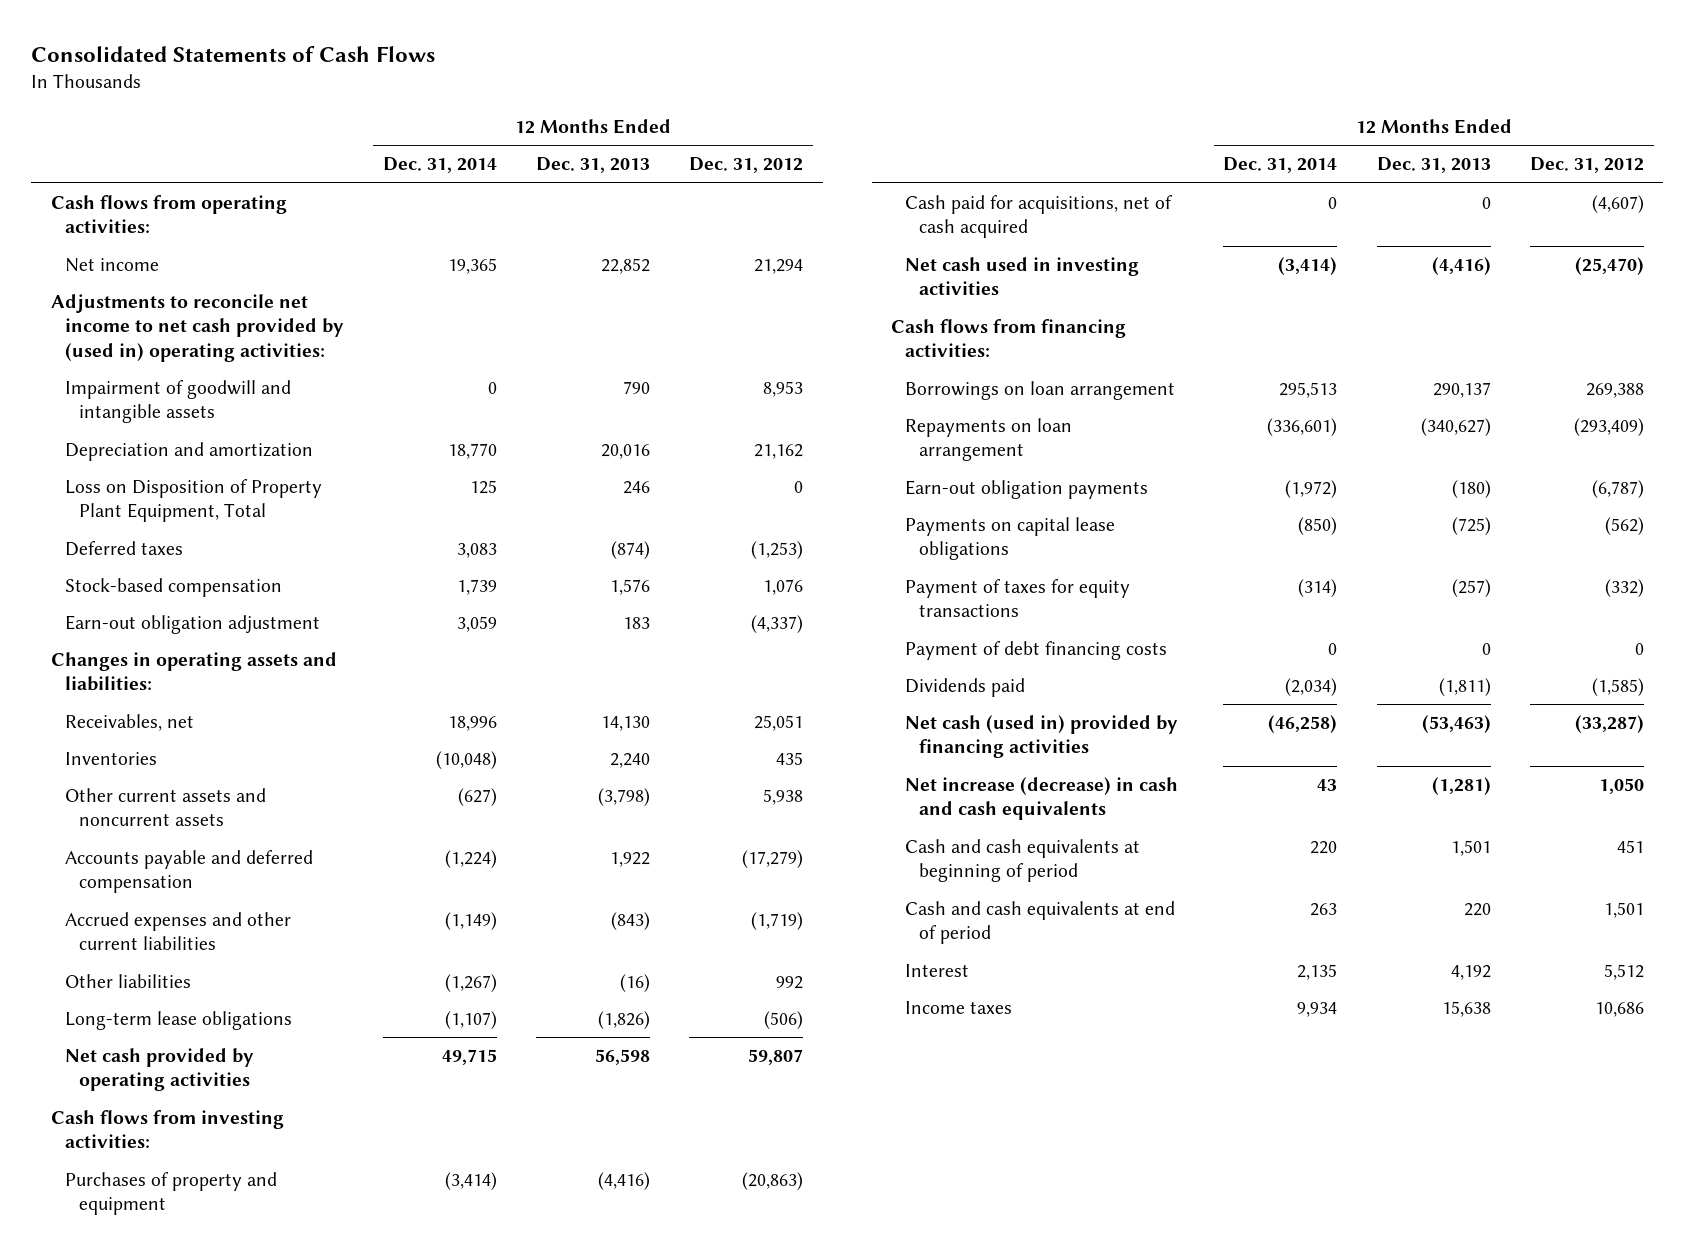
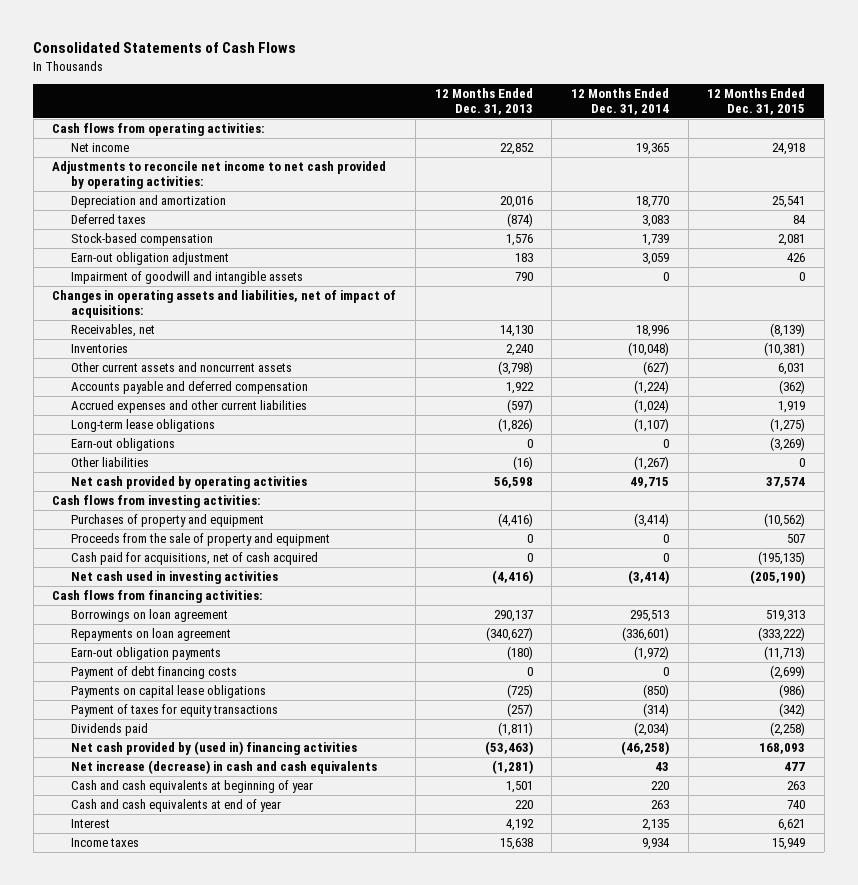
[689,157,804,174] Dec. 31, 2012 -> none
none -> [707,87,806,115] 12 Months Ended Dec. 31, 2015
[50,294,344,362] Adjustments to reconcile net income to net cash provided by (used in) operating activities: -> [52,160,387,190] Adjustments to reconcile net income to net cash provided by operating activities:
[64,479,322,523] Loss on Disposition of Property Plant Equipment, Total -> none
[64,380,291,424] Impairment of goodwill and intangible assets -> [70,270,303,284] Impairment of goodwill and intangible assets
[50,652,337,692] Changes in operating assets and liabilities: -> [52,289,397,319] Changes in operating assets and liabilities, net of impact of acquisitions:
[444,912,497,931] (1,149) -> [633,398,669,413] (1,024)
[611,912,651,931] (843) -> [506,398,533,413] (597)
none -> [70,437,175,451] Earn-out obligations
[64,974,191,989] Other liabilities -> [70,456,149,467] Other liabilities
none -> [70,532,330,546] Proceeds from the sale of property and equipment
[905,381,1176,401] Borrowings on loan arrangement -> [70,608,228,622] Borrowings on loan agreement
[905,418,1073,462] Repayments on loan arrangement -> [70,627,231,641] Repayments on loan agreement
[905,641,1168,661] Payment of debt financing costs -> [70,665,237,679] Payment of debt financing costs
[905,715,1179,759] Net cash (used in) provided by financing activities -> [70,740,357,755] Net cash provided by (used in) financing activities
[905,839,1141,883] Cash and cash equivalents at beginning of period -> [70,779,313,793] Cash and cash equivalents at beginning of year
[905,901,1176,945] Cash and cash equivalents at end of period -> [70,798,281,812] Cash and cash equivalents at end of year

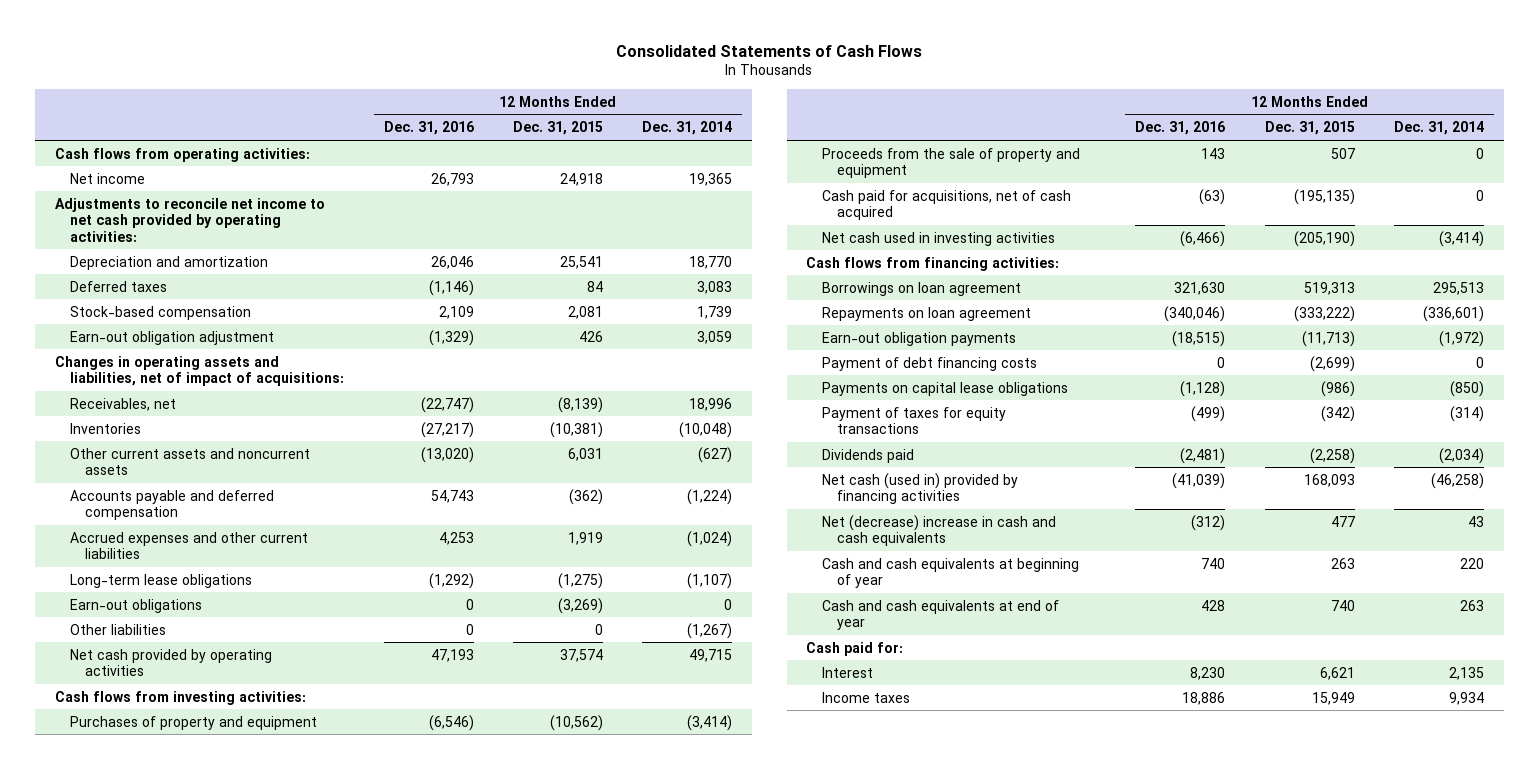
[434,87,533,115] 12 Months Ended Dec. 31, 2013 -> none
none -> [383,121,474,136] Dec. 31, 2016
[70,270,303,284] Impairment of goodwill and intangible assets -> none
[70,740,357,755] Net cash provided by (used in) financing activities -> [821,472,1018,505] Net cash (used in) provided by financing activities
[70,759,377,774] Net increase (decrease) in cash and cash equivalents -> [821,514,1056,547] Net (decrease) increase in cash and cash equivalents
none -> [806,641,904,656] Cash paid for:

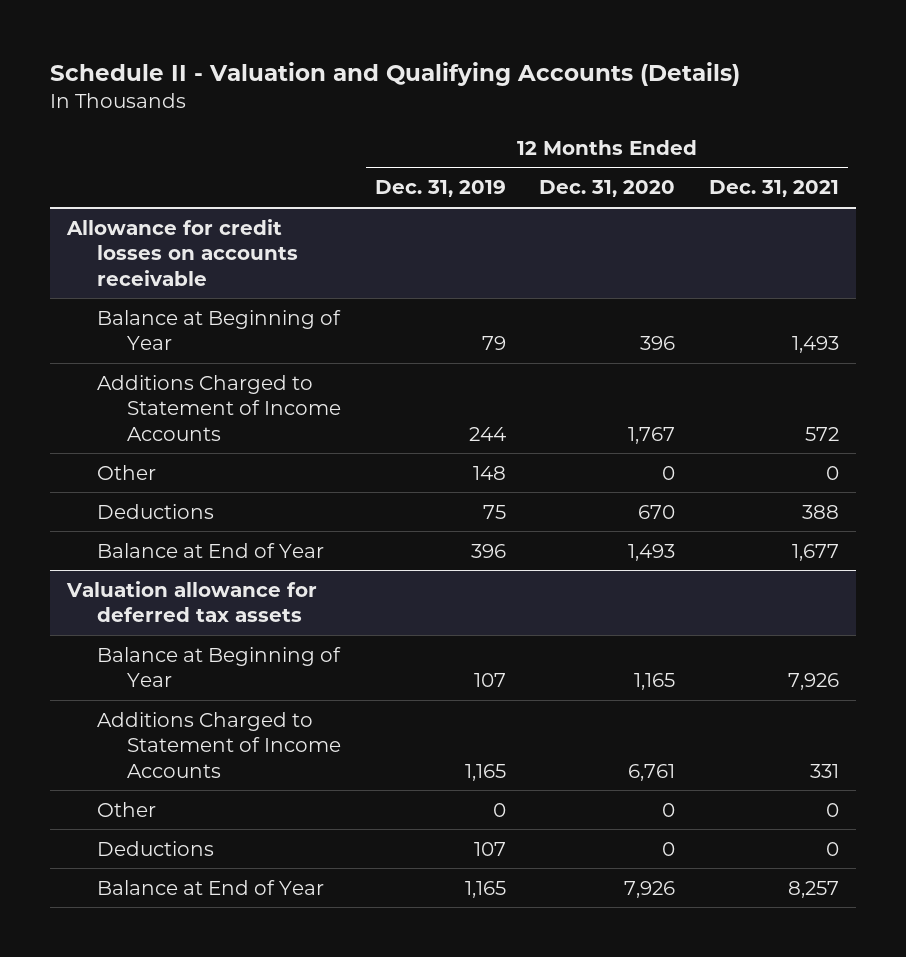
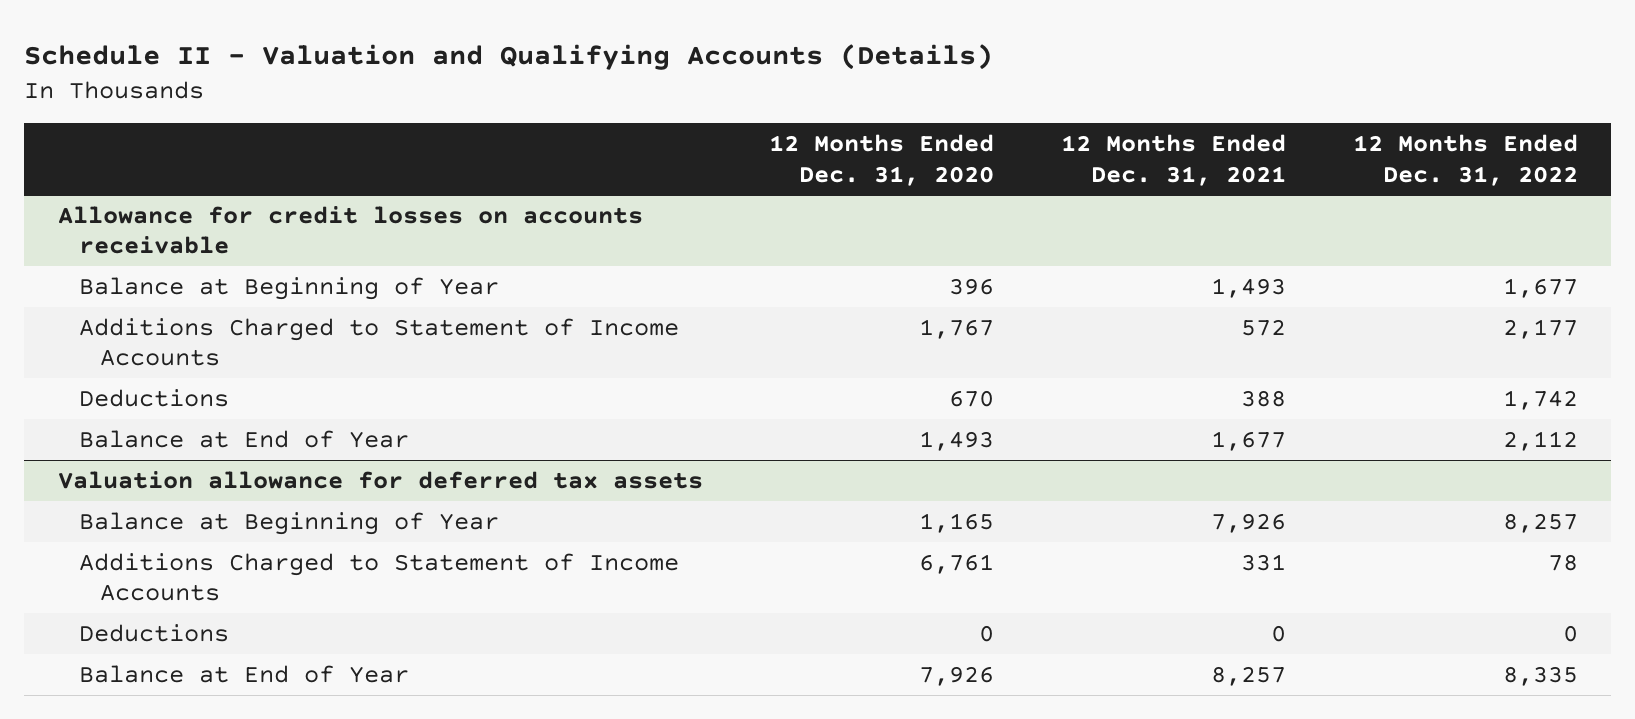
[374,180,506,198] Dec. 31, 2019 -> none
none -> [1352,133,1578,186] 12 Months Ended Dec. 31, 2022
[96,464,156,480] Other -> none
[96,801,156,817] Other -> none

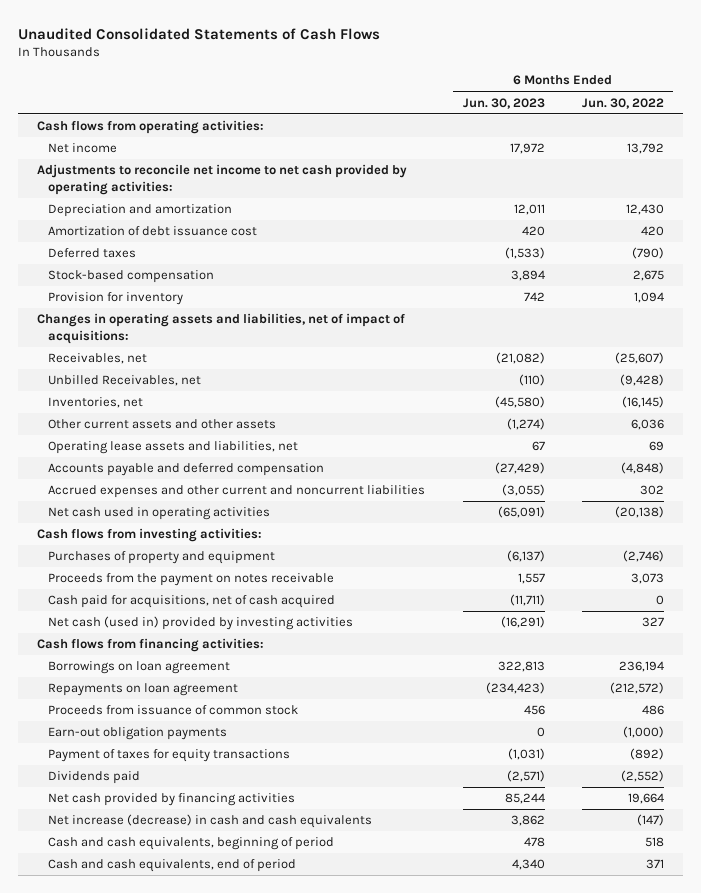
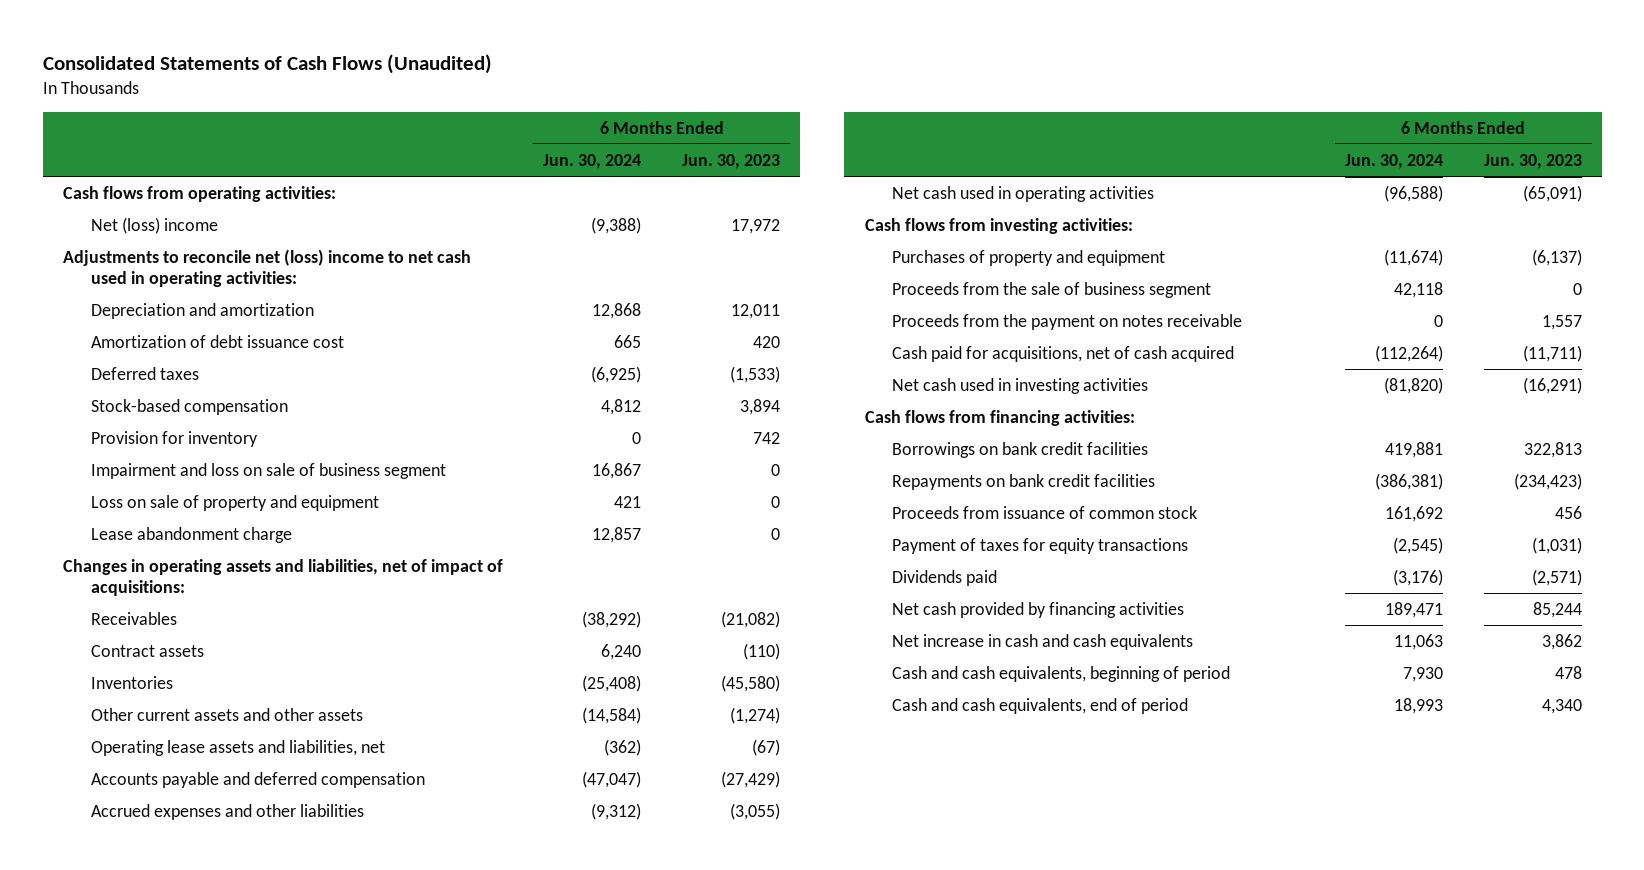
[18,27,381,40] Unaudited Consolidated Statements of Cash Flows -> [42,54,492,75] Consolidated Statements of Cash Flows (Unaudited)
[582,97,665,109] Jun. 30, 2022 -> none
none -> [543,153,642,169] Jun. 30, 2024
[48,143,118,154] Net income -> [90,216,218,234] Net (loss) income
[37,164,408,195] Adjustments to reconcile net income to net cash provided by operating activities: -> [62,248,471,288] Adjustments to reconcile net (loss) income to net cash used in operating activities:
none -> [90,462,446,479] Impairment and loss on sale of business segment
none -> [90,494,379,511] Loss on sale of property and equipment
none -> [90,526,292,543] Lease abandonment charge
[48,353,148,365] Receivables, net -> [90,611,177,625] Receivables
[48,375,202,387] Unbilled Receivables, net -> [90,644,204,657] Contract assets
[48,397,144,409] Inventories, net -> [90,675,173,689] Inventories
[531,441,545,452] 67 -> [751,738,780,756] (67)
[48,485,426,499] Accrued expenses and other current and noncurrent liabilities -> [90,803,364,820] Accrued expenses and other liabilities
none -> [892,281,1212,298] Proceeds from the sale of business segment
[48,616,354,631] Net cash (used in) provided by investing activities -> [892,377,1149,394] Net cash used in investing activities
[48,661,231,675] Borrowings on loan agreement -> [892,441,1149,458] Borrowings on bank credit facilities
[48,683,239,697] Repayments on loan agreement -> [892,473,1156,490] Repayments on bank credit facilities
[48,727,228,741] Earn-out obligation payments -> none
[48,814,373,829] Net increase (decrease) in cash and cash equivalents -> [892,633,1194,650] Net increase in cash and cash equivalents

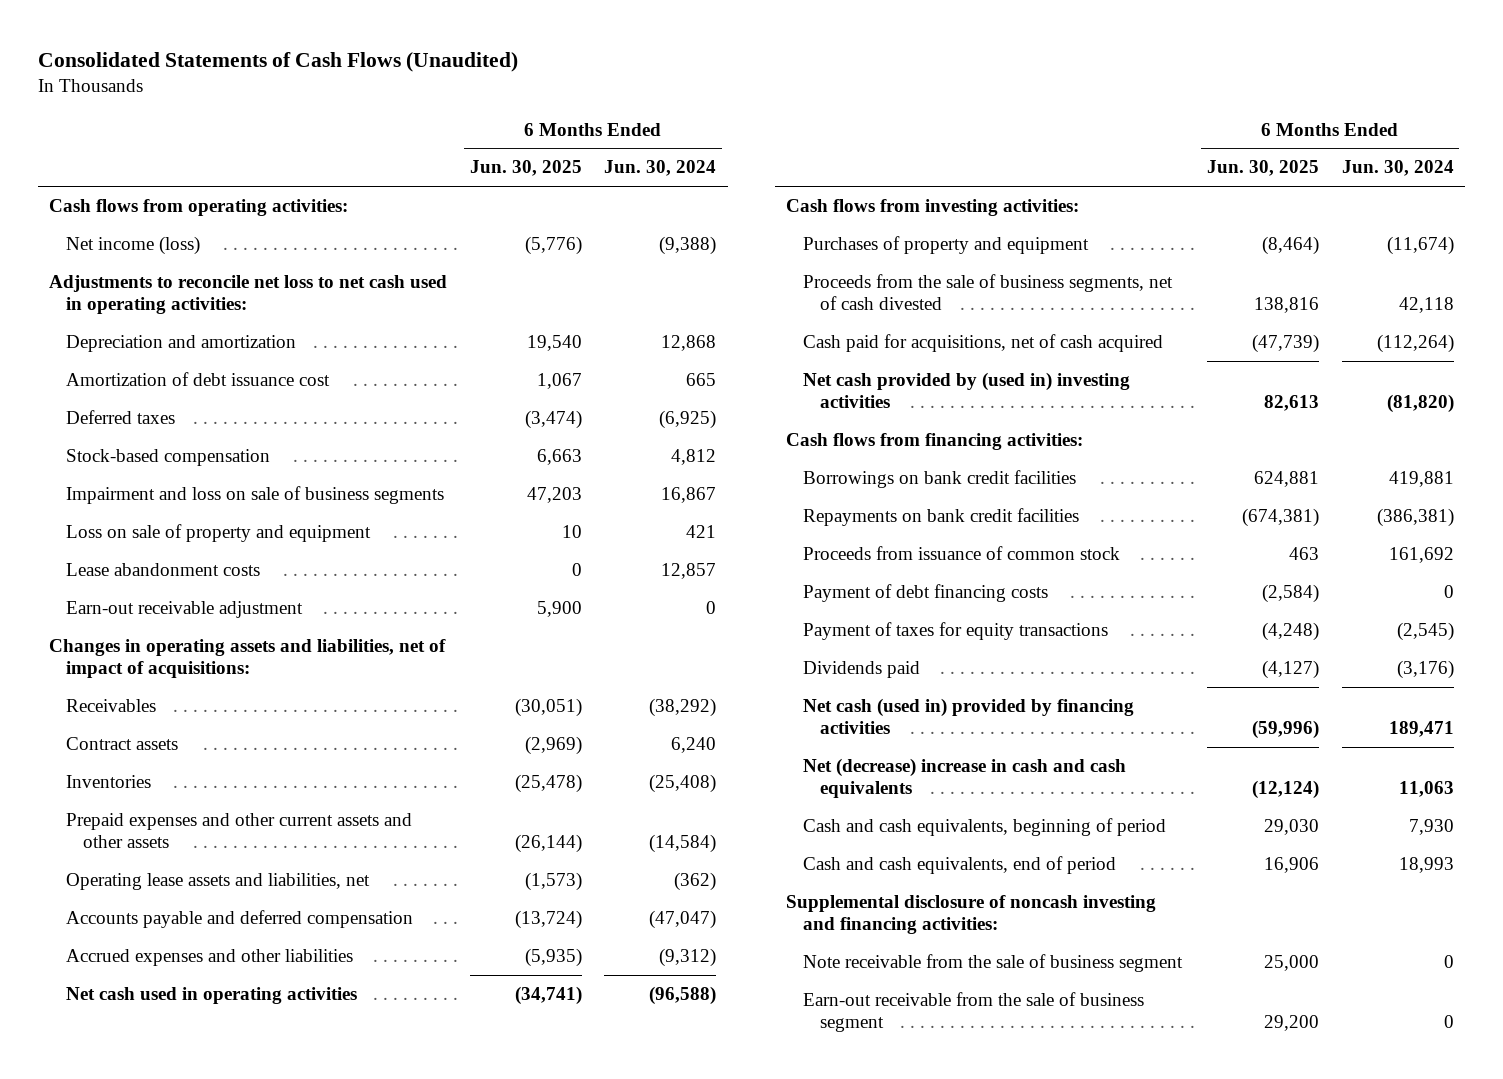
[681,153,780,169] Jun. 30, 2023 -> none
none -> [469,160,582,177] Jun. 30, 2025
[90,216,218,234] Net (loss) income -> [65,235,200,255] Net income (loss)
[62,248,471,288] Adjustments to reconcile net (loss) income to net cash used in operating activities: -> [49,274,448,315] Adjustments to reconcile net loss to net cash used in operating activities:
[90,430,258,447] Provision for inventory -> none
[90,462,446,479] Impairment and loss on sale of business segment -> [65,485,444,504] Impairment and loss on sale of business segments
[90,526,292,543] Lease abandonment charge -> [65,562,260,576] Lease abandonment costs
none -> [65,600,303,618] Earn-out receivable adjustment
[90,707,363,721] Other current assets and other assets -> [65,812,412,849] Prepaid expenses and other current assets and other assets
[892,313,1243,330] Proceeds from the payment on notes receivable -> none
[892,281,1212,298] Proceeds from the sale of business segment -> [802,273,1173,311] Proceeds from the sale of business segments, net of cash divested
[892,377,1149,394] Net cash used in investing activities -> [802,371,1130,409] Net cash provided by (used in) investing activities
none -> [802,583,1048,602] Payment of debt financing costs
[892,601,1185,618] Net cash provided by financing activities -> [802,697,1134,735] Net cash (used in) provided by financing activities
[892,633,1194,650] Net increase in cash and cash equivalents -> [802,757,1126,799] Net (decrease) increase in cash and cash equivalents
none -> [786,894,1157,935] Supplemental disclosure of noncash investing and financing activities:
none -> [802,953,1183,972] Note receivable from the sale of business segment
none -> [802,991,1144,1033] Earn-out receivable from the sale of business segment

